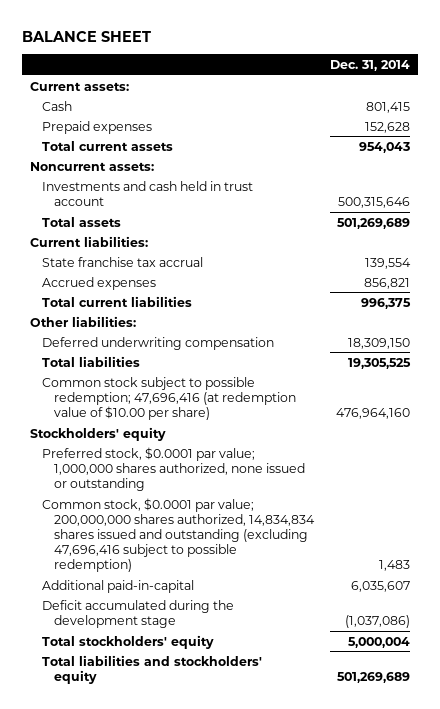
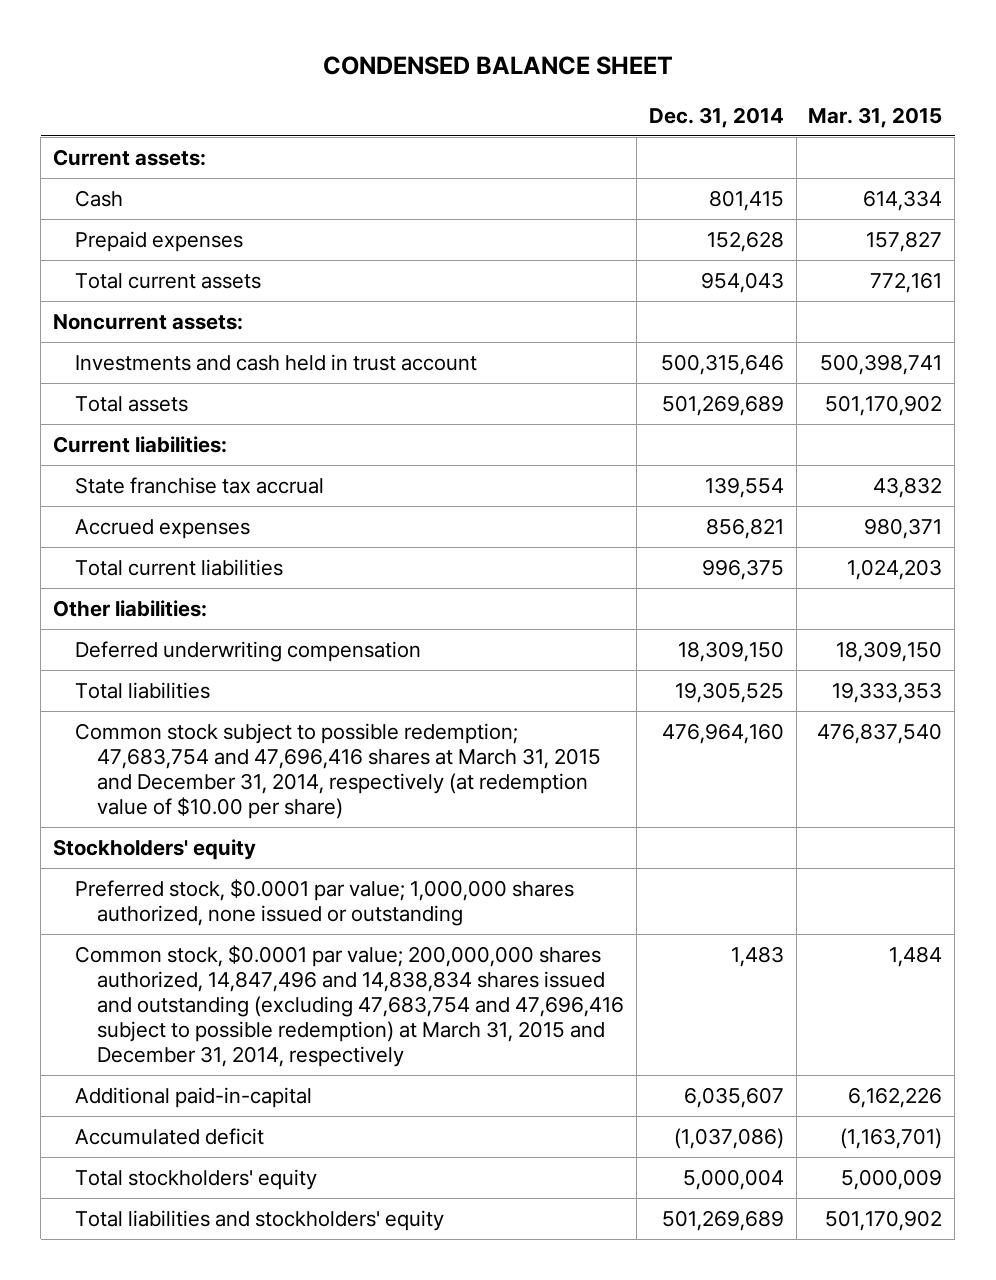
[21,30,151,42] BALANCE SHEET -> [322,55,673,75] CONDENSED BALANCE SHEET
none -> [808,106,943,128] Mar. 31, 2015
[41,376,296,421] Common stock subject to possible redemption; 47,696,416 (at redemption value of $10.00 per share) -> [75,722,602,819] Common stock subject to possible redemption; 47,683,754 and 47,696,416 shares at March 31, 2015 and December 31, 2014, respectively (at redemption value of $10.00 per share)
[41,497,315,573] Common stock, $0.0001 par value; 200,000,000 shares authorized, 14,834,834 shares issued and outstanding (excluding 47,696,416 subject to possible redemption) -> [75,944,625,1067] Common stock, $0.0001 par value; 200,000,000 shares authorized, 14,847,496 and 14,838,834 shares issued and outstanding (excluding 47,683,754 and 47,696,416 subject to possible redemption) at March 31, 2015 and December 31, 2014, respectively
[41,599,234,628] Deficit accumulated during the development stage -> [75,1127,265,1145] Accumulated deficit

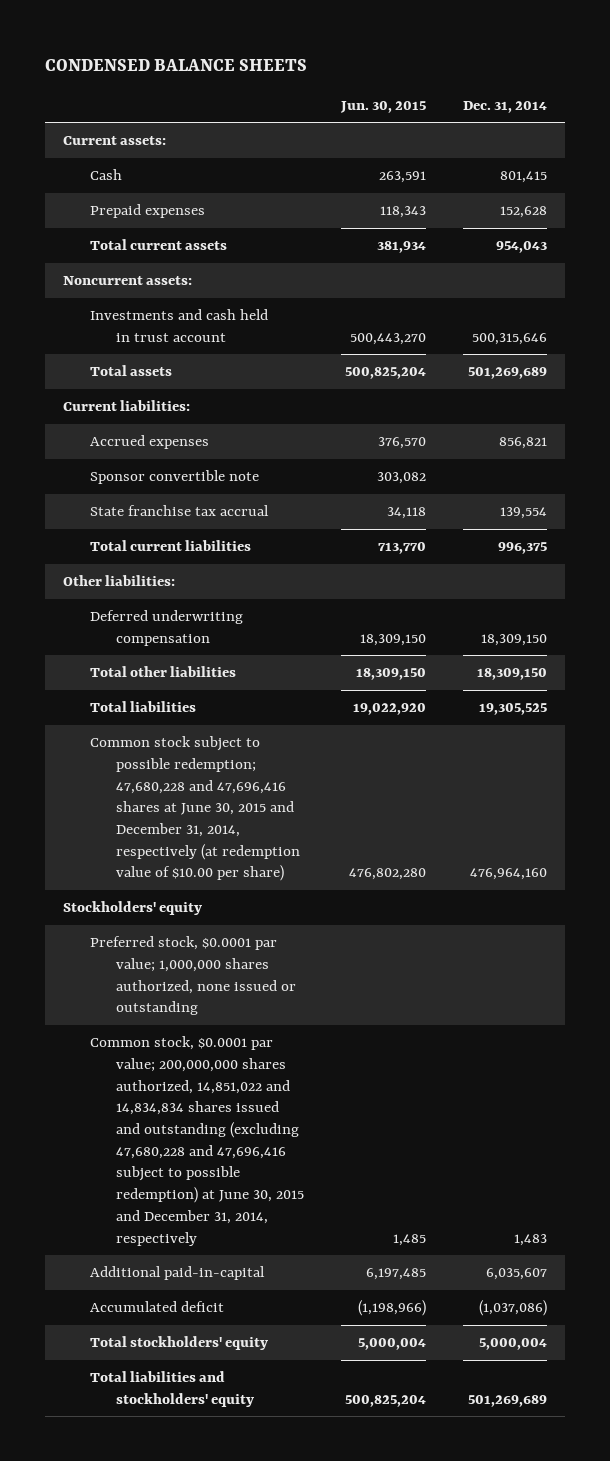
[322,55,673,75] CONDENSED BALANCE SHEET -> [44,59,307,72] CONDENSED BALANCE SHEETS
[808,106,943,128] Mar. 31, 2015 -> none
none -> [339,100,426,113] Jun. 30, 2015
none -> [89,470,259,485] Sponsor convertible note
[75,476,325,494] State franchise tax accrual -> [89,505,269,517] State franchise tax accrual
none -> [89,666,236,678] Total other liabilities
[75,722,602,819] Common stock subject to possible redemption; 47,683,754 and 47,696,416 shares at March 31, 2015 and December 31, 2014, respectively (at redemption value of $10.00 per share) -> [89,736,300,882] Common stock subject to possible redemption; 47,680,228 and 47,696,416 shares at June 30, 2015 and December 31, 2014, respectively (at redemption value of $10.00 per share)
[75,944,625,1067] Common stock, $0.0001 par value; 200,000,000 shares authorized, 14,847,496 and 14,838,834 shares issued and outstanding (excluding 47,683,754 and 47,696,416 subject to possible redemption) at March 31, 2015 and December 31, 2014, respectively -> [89,1036,304,1246] Common stock, $0.0001 par value; 200,000,000 shares authorized, 14,851,022 and 14,834,834 shares issued and outstanding (excluding 47,680,228 and 47,696,416 subject to possible redemption) at June 30, 2015 and December 31, 2014, respectively

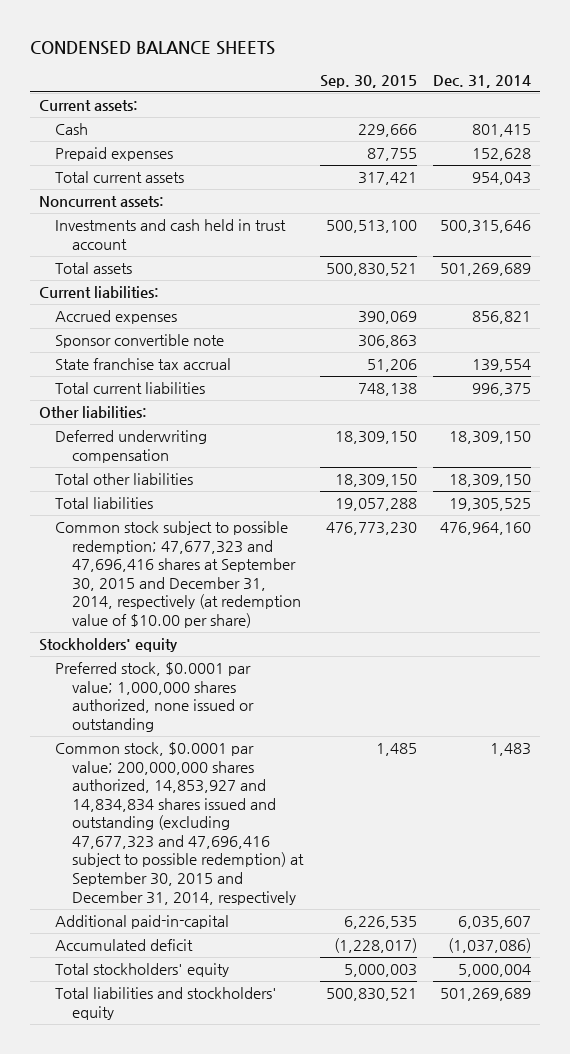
[339,100,426,113] Jun. 30, 2015 -> none
none -> [319,74,417,88] Sep. 30, 2015
[89,736,300,882] Common stock subject to possible redemption; 47,680,228 and 47,696,416 shares at June 30, 2015 and December 31, 2014, respectively (at redemption value of $10.00 per share) -> [55,521,301,628] Common stock subject to possible redemption; 47,677,323 and 47,696,416 shares at September 30, 2015 and December 31, 2014, respectively (at redemption value of $10.00 per share)
[89,1036,304,1246] Common stock, $0.0001 par value; 200,000,000 shares authorized, 14,851,022 and 14,834,834 shares issued and outstanding (excluding 47,680,228 and 47,696,416 subject to possible redemption) at June 30, 2015 and December 31, 2014, respectively -> [55,742,304,905] Common stock, $0.0001 par value; 200,000,000 shares authorized, 14,853,927 and 14,834,834 shares issued and outstanding (excluding 47,677,323 and 47,696,416 subject to possible redemption) at September 30, 2015 and December 31, 2014, respectively

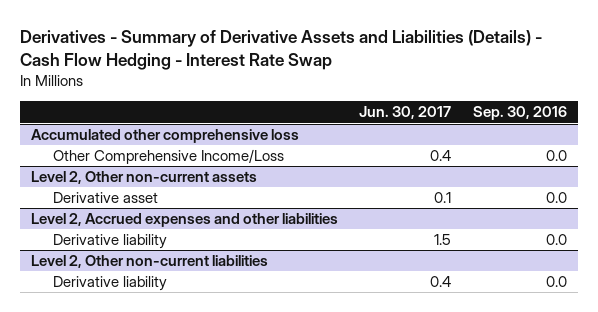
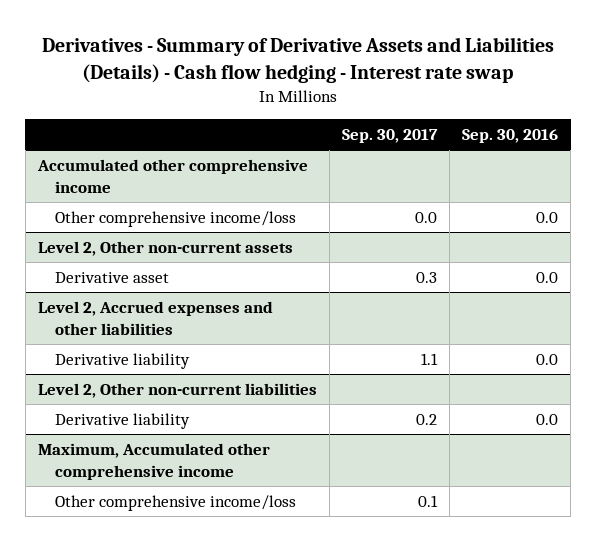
[19,30,542,71] Derivatives - Summary of Derivative Assets and Liabilities (Details) - Cash Flow Hedging - Interest Rate Swap -> [42,36,555,83] Derivatives - Summary of Derivative Assets and Liabilities (Details) - Cash flow hedging - Interest rate swap
[359,106,452,120] Jun. 30, 2017 -> none
none -> [342,129,439,144] Sep. 30, 2017
[30,129,299,144] Accumulated other comprehensive loss -> [36,158,308,193] Accumulated other comprehensive income
[53,149,285,165] Other Comprehensive Income/Loss -> [55,210,297,227] Other comprehensive income/loss
none -> [37,442,270,480] Maximum, Accumulated other comprehensive income
none -> [55,494,297,511] Other comprehensive income/loss

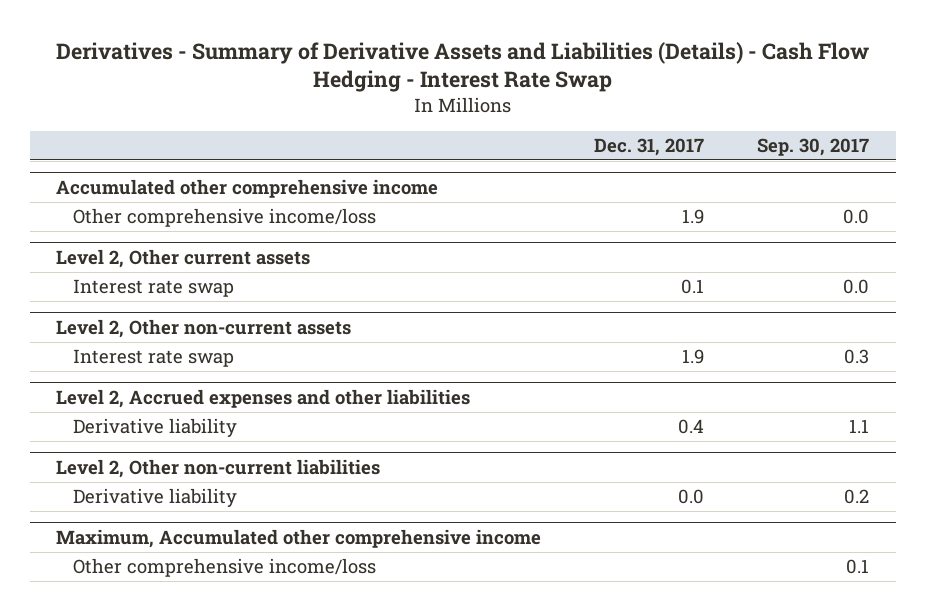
[42,36,555,83] Derivatives - Summary of Derivative Assets and Liabilities (Details) - Cash flow hedging - Interest rate swap -> [55,41,869,93] Derivatives - Summary of Derivative Assets and Liabilities (Details) - Cash Flow Hedging - Interest Rate Swap
[462,129,559,144] Sep. 30, 2016 -> none
none -> [594,138,705,157] Dec. 31, 2017
none -> [56,248,311,268] Level 2, Other current assets
none -> [73,279,235,298] Interest rate swap
[55,271,170,283] Derivative asset -> [73,349,235,368] Interest rate swap

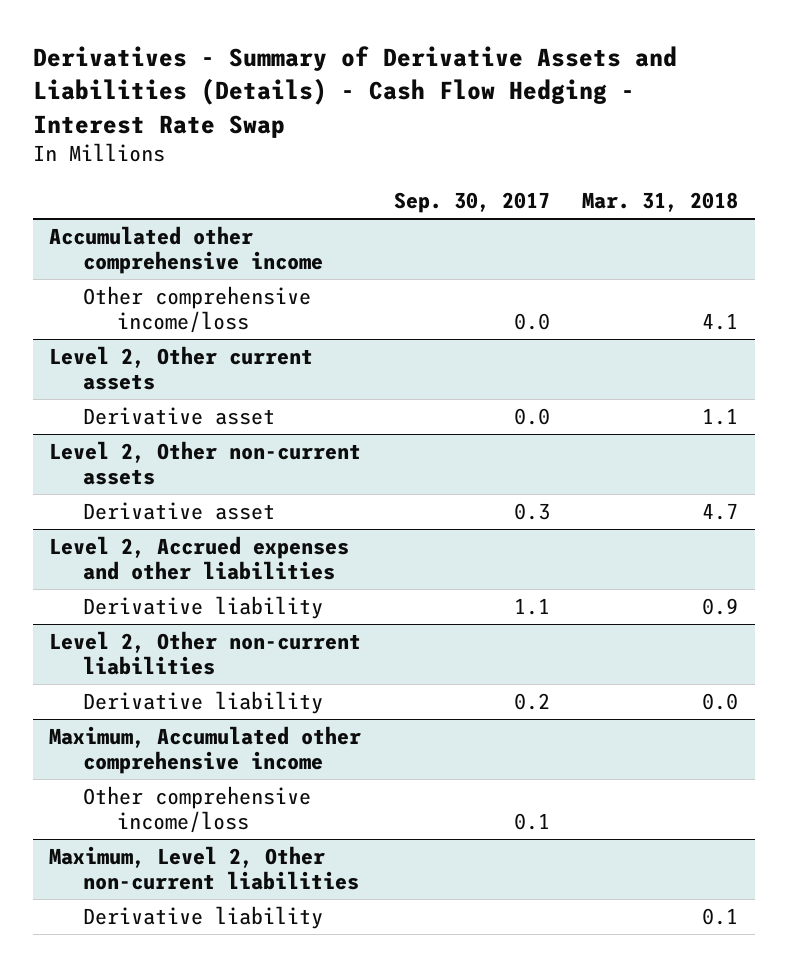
[594,138,705,157] Dec. 31, 2017 -> none
none -> [582,192,739,213] Mar. 31, 2018
[73,279,235,298] Interest rate swap -> [83,407,276,426] Derivative asset
[73,349,235,368] Interest rate swap -> [83,502,276,521] Derivative asset
none -> [49,846,360,891] Maximum, Level 2, Other non-current liabilities
none -> [83,906,324,930] Derivative liability

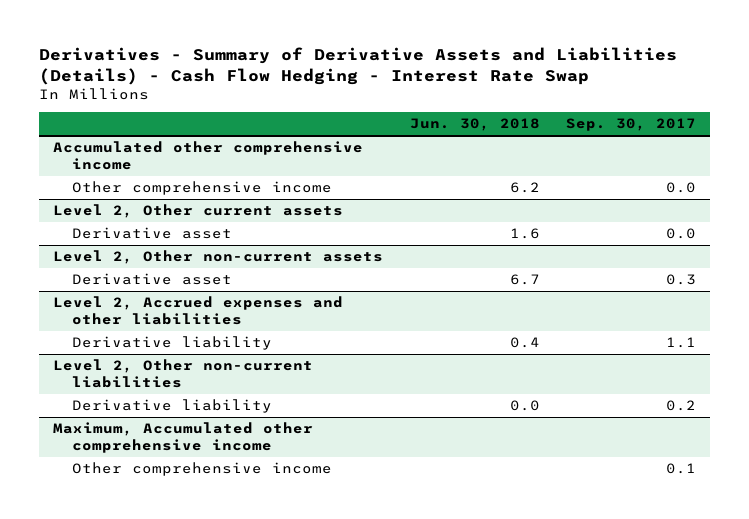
[582,192,739,213] Mar. 31, 2018 -> none
none -> [409,118,540,132] Jun. 30, 2018
[83,286,312,334] Other comprehensive income/loss -> [72,181,333,196] Other comprehensive income
[49,846,360,891] Maximum, Level 2, Other non-current liabilities -> none
[83,906,324,930] Derivative liability -> none
[83,786,312,834] Other comprehensive income/loss -> [72,462,333,477] Other comprehensive income

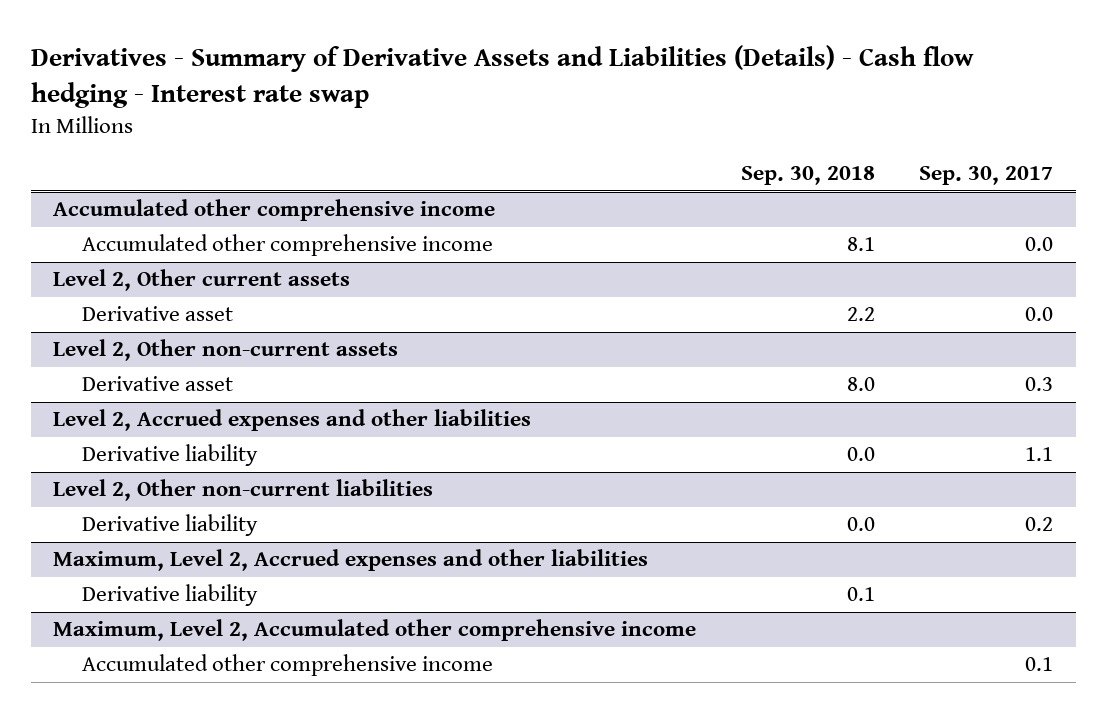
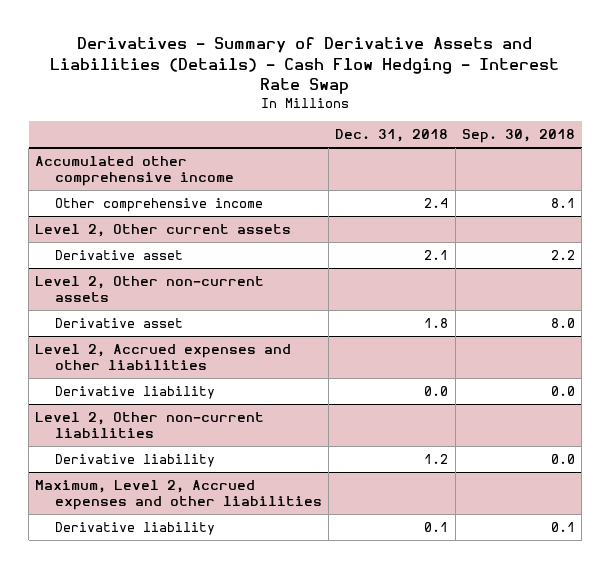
[30,45,974,108] Derivatives - Summary of Derivative Assets and Liabilities (Details) - Cash flow hedging - Interest rate swap -> [50,37,560,95] Derivatives - Summary of Derivative Assets and Liabilities (Details) - Cash Flow Hedging - Interest Rate Swap
[919,166,1054,186] Sep. 30, 2017 -> none
none -> [335,129,449,143] Dec. 31, 2018
[81,234,493,257] Accumulated other comprehensive income -> [54,197,263,212] Other comprehensive income
[52,619,696,642] Maximum, Level 2, Accumulated other comprehensive income -> none
[81,654,493,677] Accumulated other comprehensive income -> none

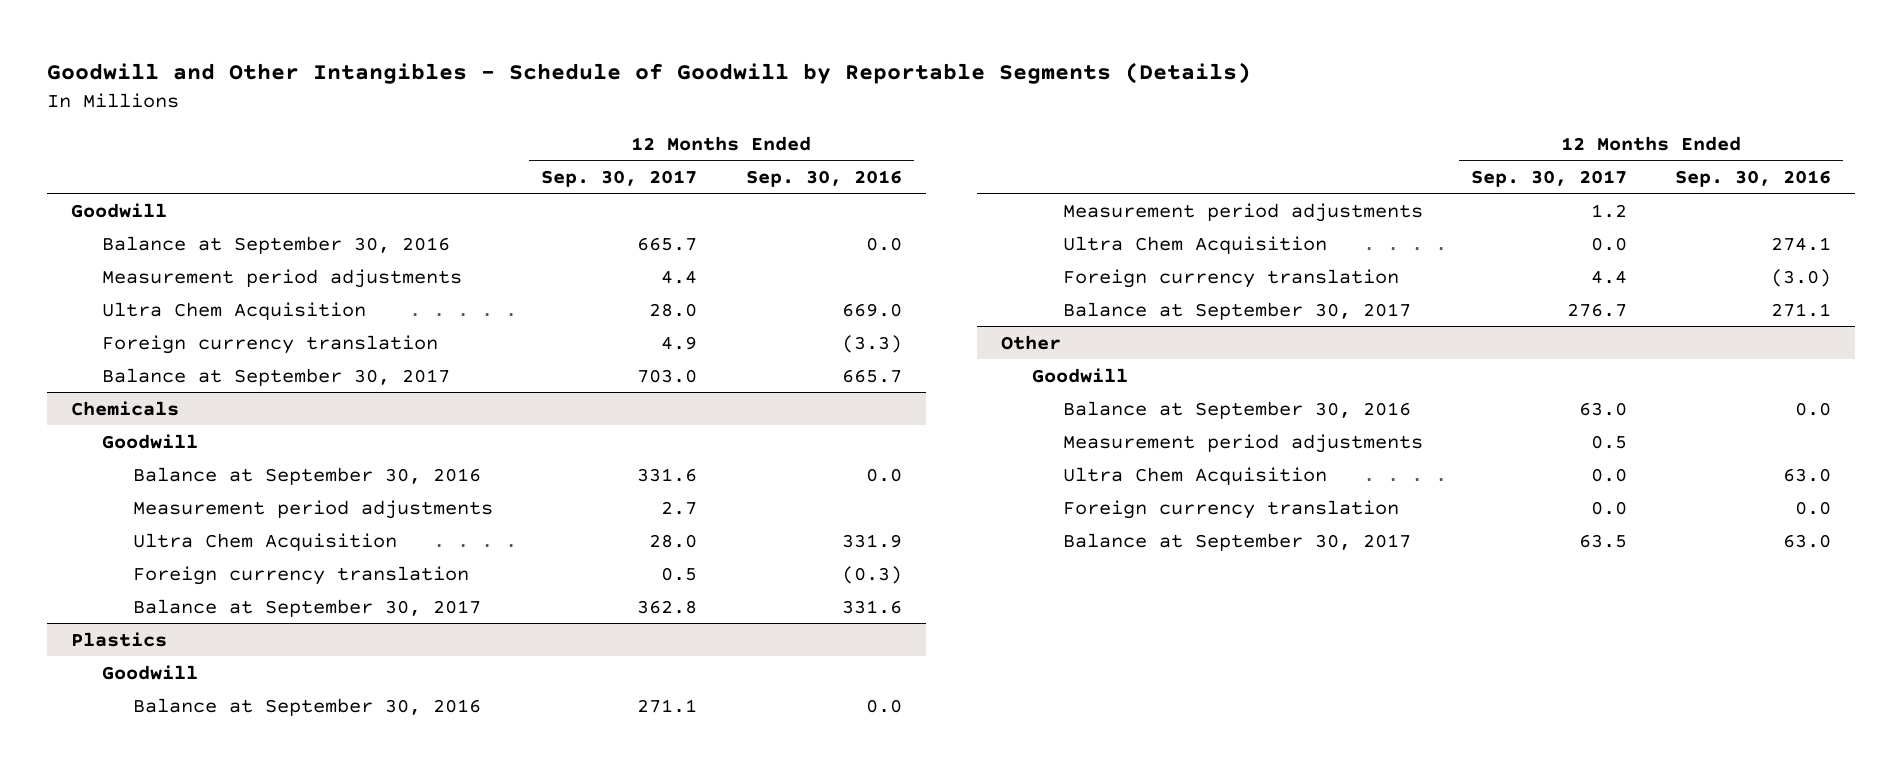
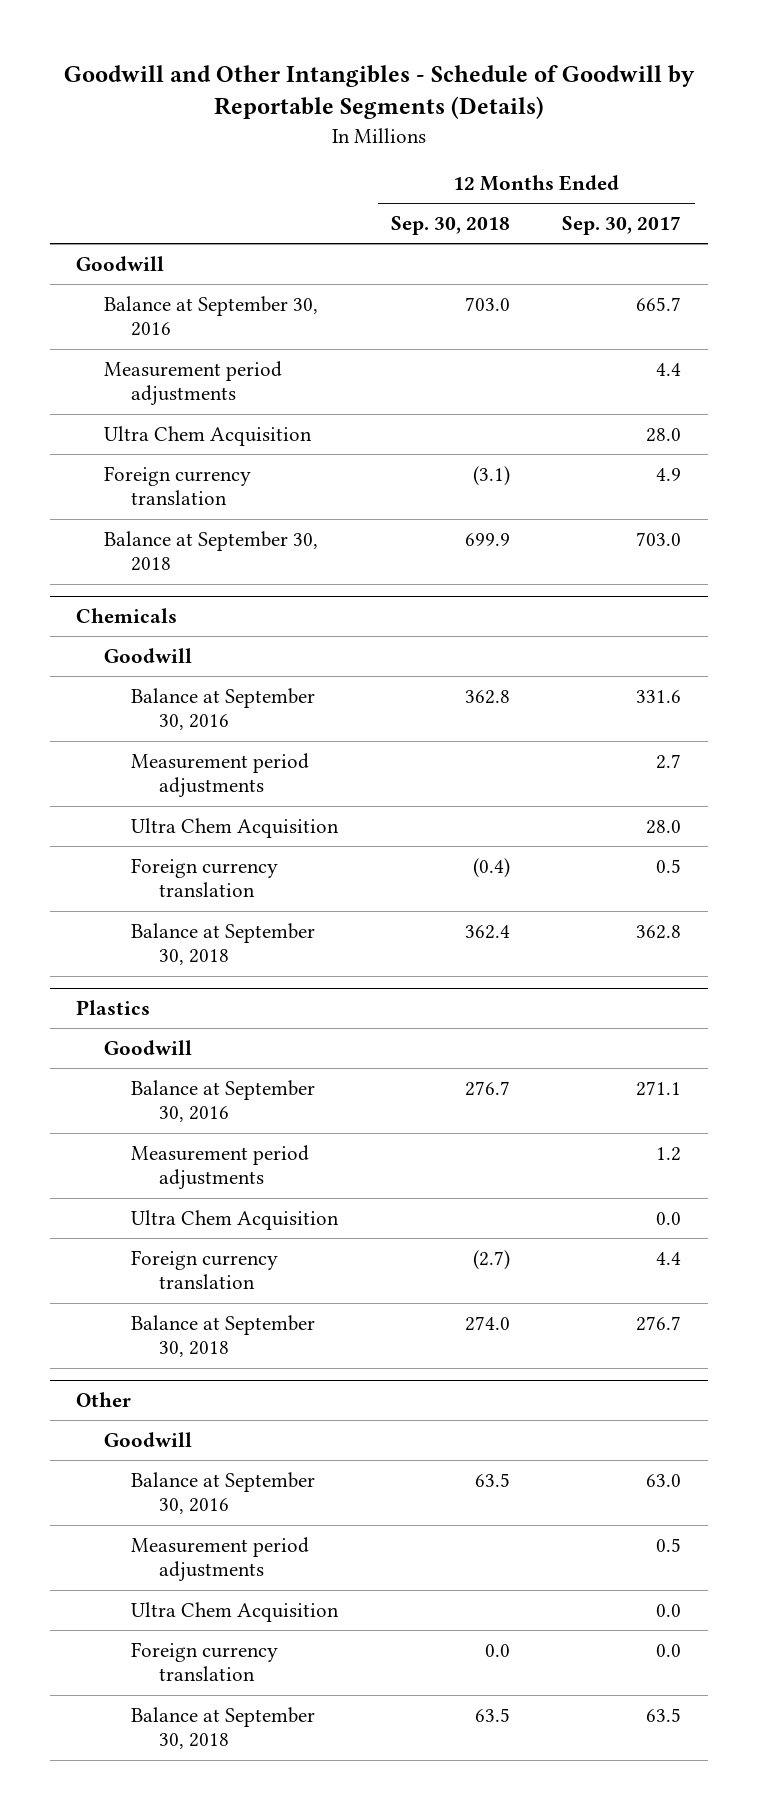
[745,170,902,188] Sep. 30, 2016 -> none
none -> [390,216,510,236] Sep. 30, 2018
[102,367,451,386] Balance at September 30, 2017 -> [103,530,318,572] Balance at September 30, 2018
[133,598,482,617] Balance at September 30, 2017 -> [131,922,316,966] Balance at September 30, 2018
[1062,301,1411,320] Balance at September 30, 2017 -> [131,1314,316,1358] Balance at September 30, 2018
[1062,532,1411,551] Balance at September 30, 2017 -> [131,1706,316,1750] Balance at September 30, 2018

